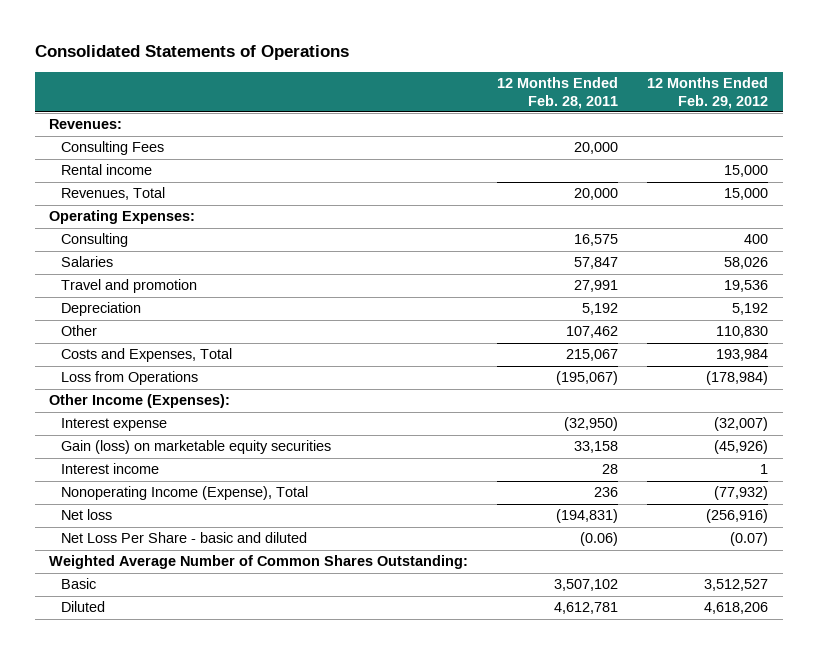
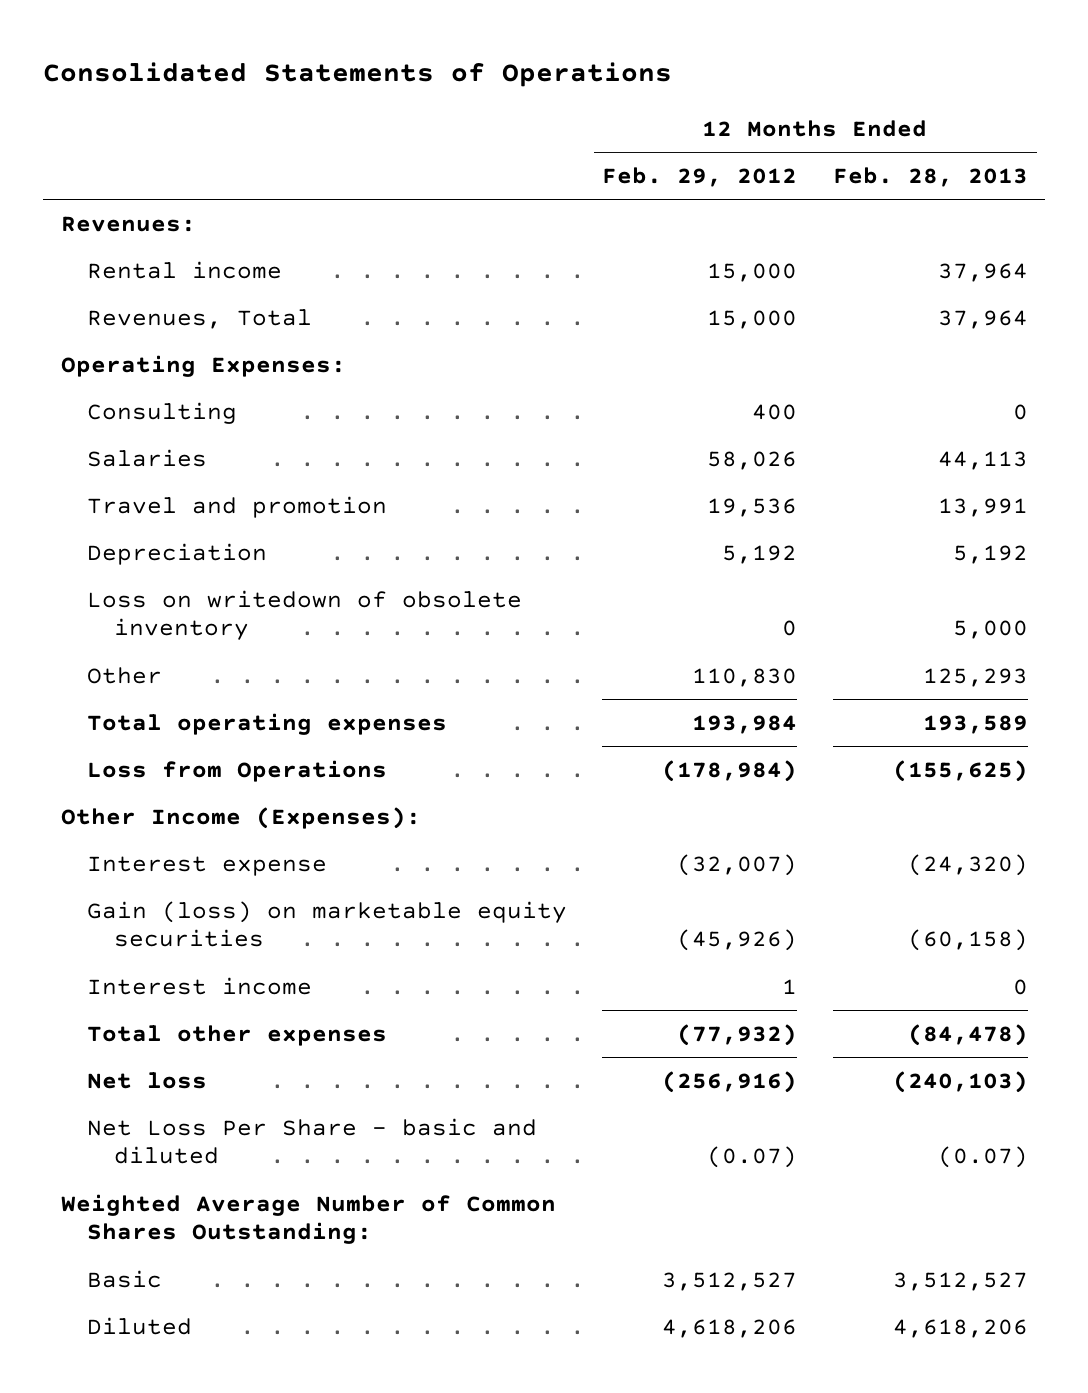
[497,77,619,109] 12 Months Ended Feb. 28, 2011 -> none
none -> [832,167,1028,188] Feb. 28, 2013
[60,141,164,156] Consulting Fees -> none
none -> [87,589,523,641] Loss on writedown of obsolete inventory
[60,348,232,363] Costs and Expenses, Total -> [87,712,448,735] Total operating expenses
[60,486,308,501] Nonoperating Income (Expense), Total -> [87,1024,388,1046] Total other expenses

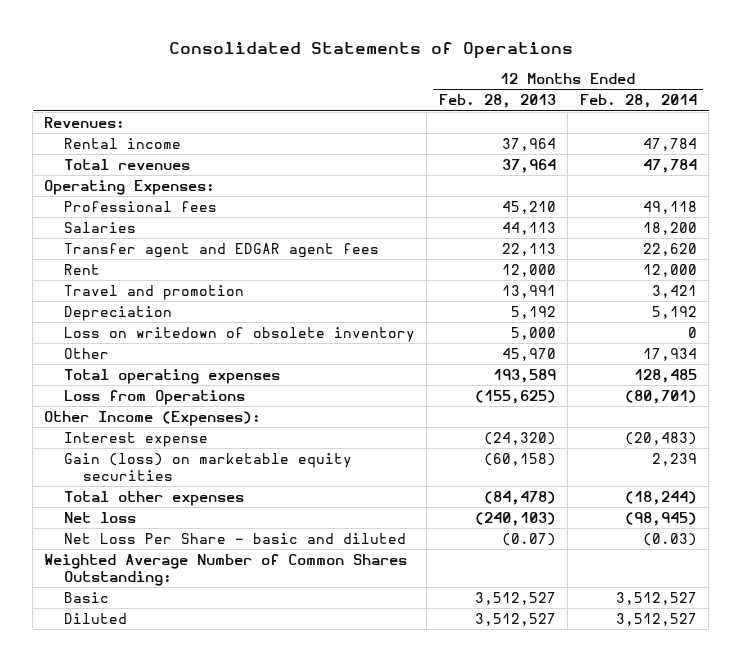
[602,167,798,188] Feb. 29, 2012 -> none
none -> [579,94,697,109] Feb. 28, 2014
[87,308,313,329] Revenues, Total -> [63,158,190,170] Total revenues
[87,401,238,424] Consulting -> none
none -> [63,200,217,212] Professional fees
none -> [63,242,379,258] Transfer agent and EDGAR agent fees
none -> [63,263,100,275] Rent
[922,667,1028,687] 125,293 -> [501,347,556,361] 45,970
[87,976,313,995] Interest income -> none
[892,1318,1028,1338] 4,618,206 -> [474,612,556,626] 3,512,527

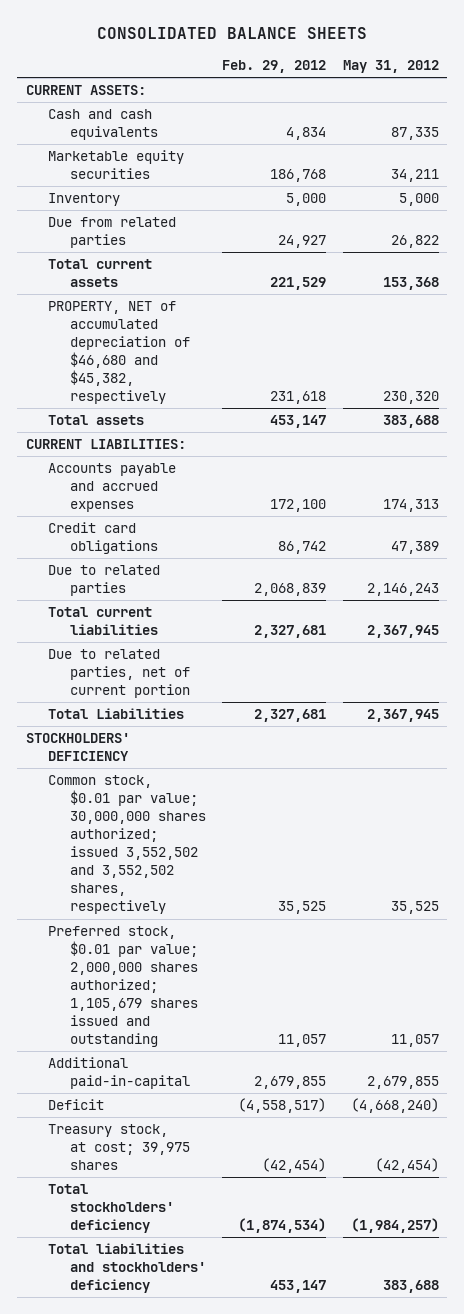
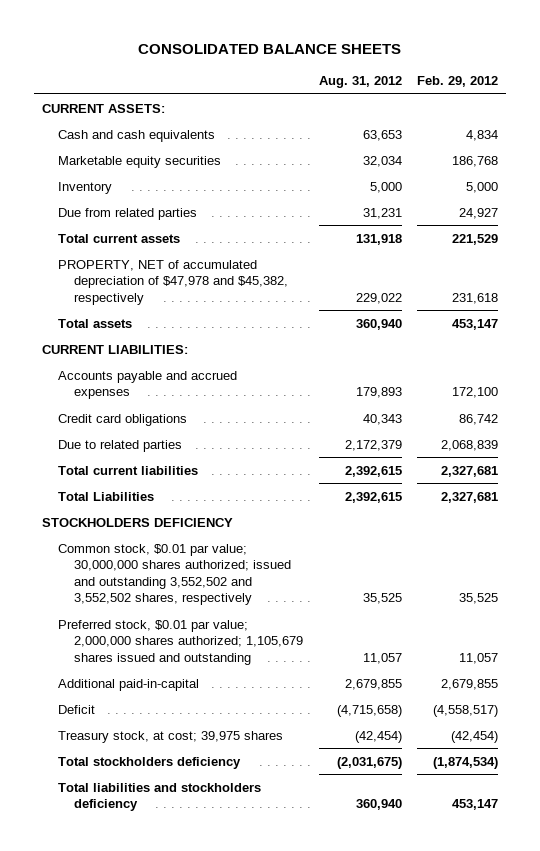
[342,60,439,74] May 31, 2012 -> none
none -> [318,75,402,88] Aug. 31, 2012
[47,301,190,405] PROPERTY, NET of accumulated depreciation of $46,680 and $45,382, respectively -> [58,259,289,305] PROPERTY, NET of accumulated depreciation of $47,978 and $45,382, respectively
[47,649,190,699] Due to related parties, net of current portion -> none
[25,733,130,762] STOCKHOLDERS' DEFICIENCY -> [41,517,233,527] STOCKHOLDERS DEFICIENCY
[47,775,206,915] Common stock, $0.01 par value; 30,000,000 shares authorized; issued 3,552,502 and 3,552,502 shares, respectively -> [58,543,292,605] Common stock, $0.01 par value; 30,000,000 shares authorized; issued and outstanding 3,552,502 and 3,552,502 shares, respectively
[47,1184,174,1234] Total stockholders' deficiency -> [58,756,242,769] Total stockholders deficiency
[47,1243,206,1294] Total liabilities and stockholders' deficiency -> [58,782,262,812] Total liabilities and stockholders deficiency

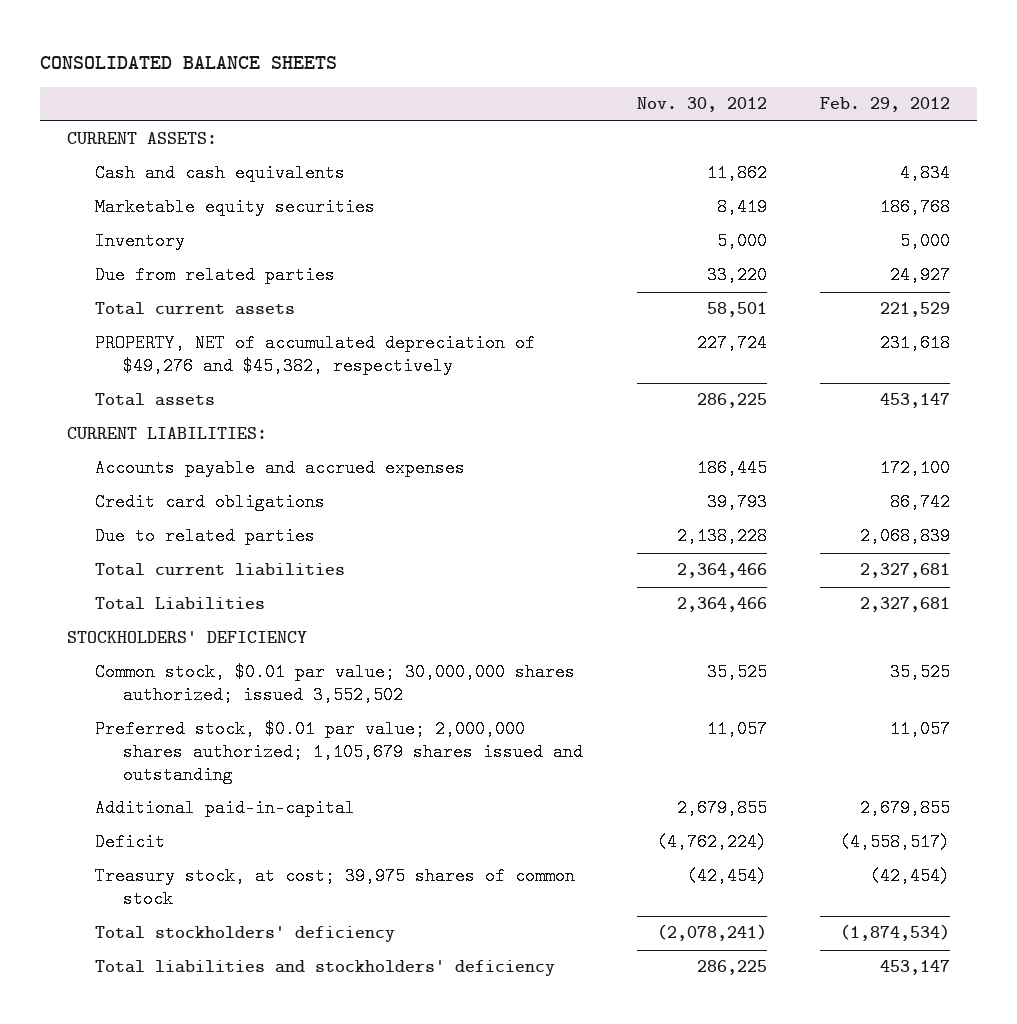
[318,75,402,88] Aug. 31, 2012 -> none
none -> [636,97,767,113] Nov. 30, 2012
[58,259,289,305] PROPERTY, NET of accumulated depreciation of $47,978 and $45,382, respectively -> [95,334,536,376] PROPERTY, NET of accumulated depreciation of $49,276 and $45,382, respectively
[41,517,233,527] STOCKHOLDERS DEFICIENCY -> [67,631,308,644] STOCKHOLDERS' DEFICIENCY
[58,543,292,605] Common stock, $0.01 par value; 30,000,000 shares authorized; issued and outstanding 3,552,502 and 3,552,502 shares, respectively -> [95,663,576,705] Common stock, $0.01 par value; 30,000,000 shares authorized; issued 3,552,502
[58,730,284,743] Treasury stock, at cost; 39,975 shares -> [95,867,576,909] Treasury stock, at cost; 39,975 shares of common stock
[58,756,242,769] Total stockholders deficiency -> [95,926,396,943] Total stockholders' deficiency
[58,782,262,812] Total liabilities and stockholders deficiency -> [95,960,556,977] Total liabilities and stockholders' deficiency

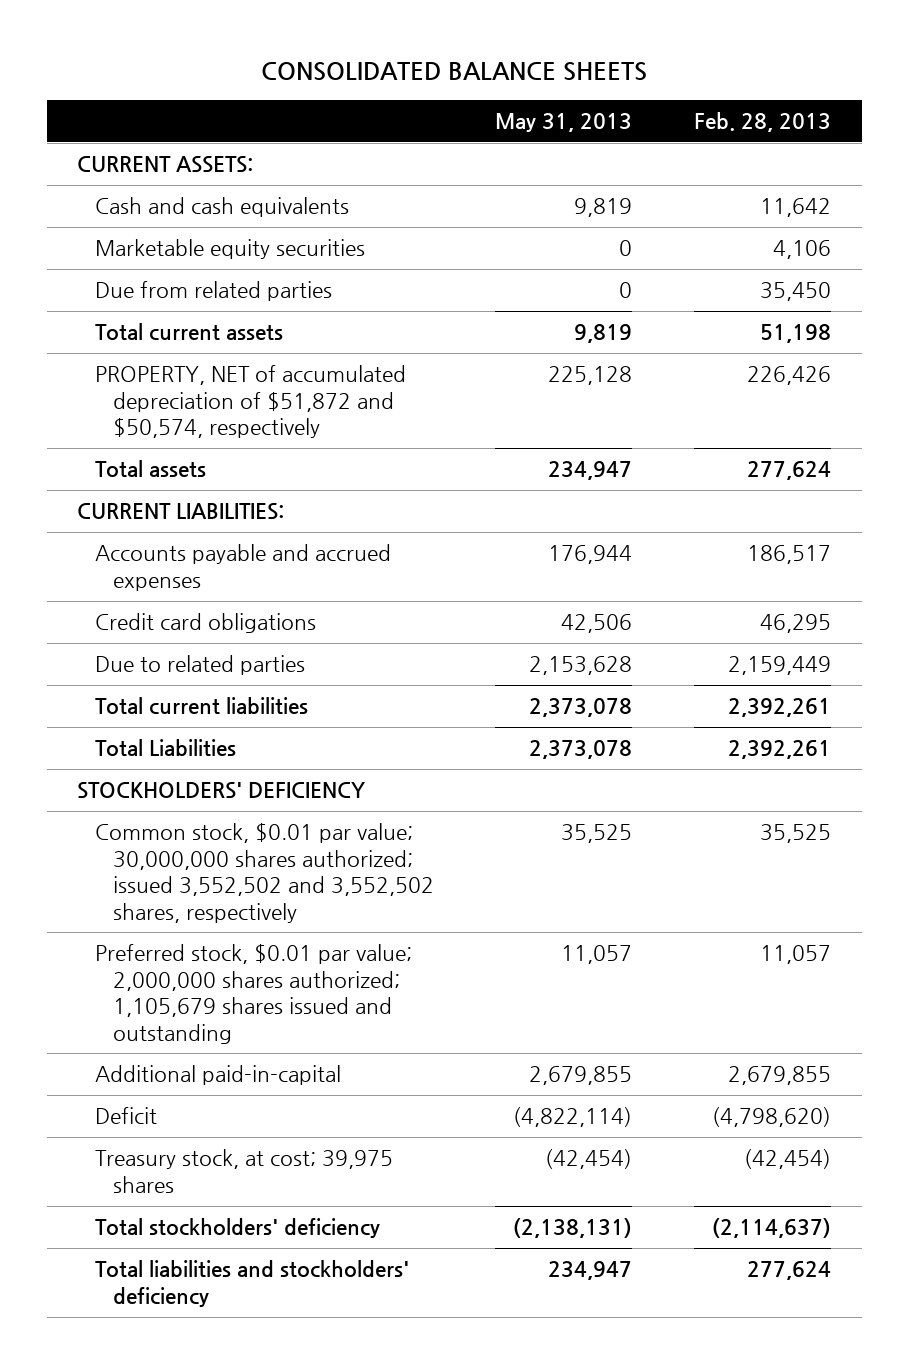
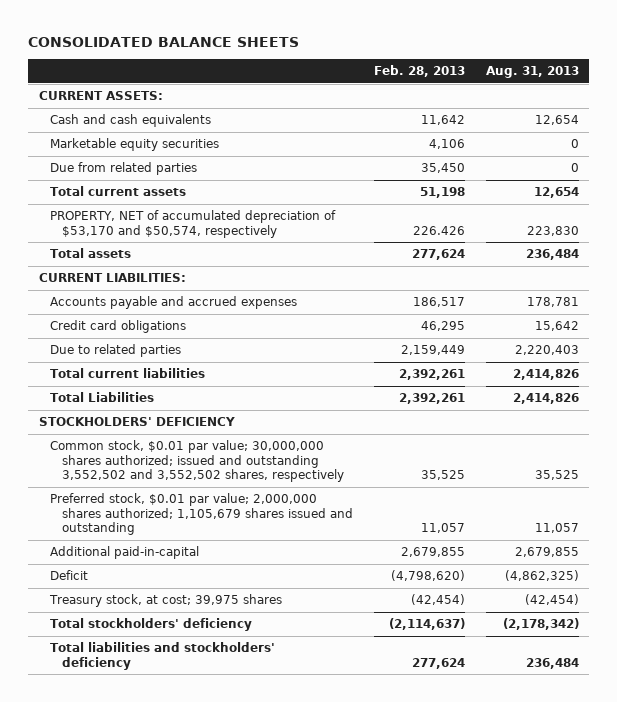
[495,113,633,133] May 31, 2013 -> none
none -> [485,66,579,79] Aug. 31, 2013
[94,365,406,439] PROPERTY, NET of accumulated depreciation of $51,872 and $50,574, respectively -> [50,210,337,238] PROPERTY, NET of accumulated depreciation of $53,170 and $50,574, respectively
[746,366,831,386] 226,426 -> [412,225,465,235] 226.426
[94,823,434,923] Common stock, $0.01 par value; 30,000,000 shares authorized; issued 3,552,502 and 3,552,502 shares, respectively -> [50,440,345,483] Common stock, $0.01 par value; 30,000,000 shares authorized; issued and outstanding 3,552,502 and 3,552,502 shares, respectively

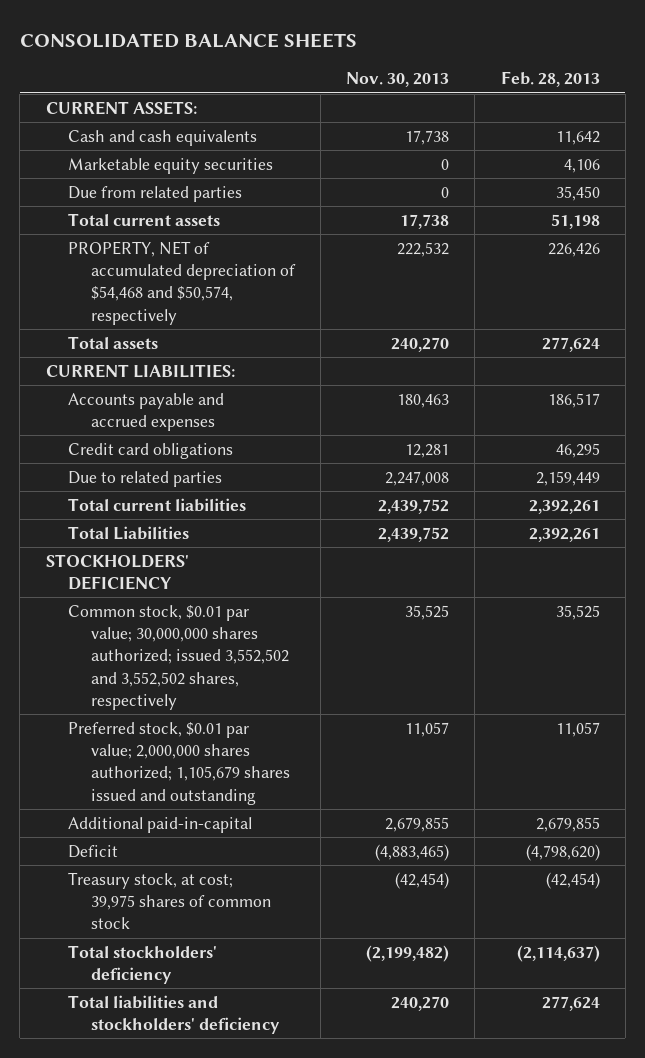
[485,66,579,79] Aug. 31, 2013 -> none
none -> [346,72,450,88] Nov. 30, 2013
[50,210,337,238] PROPERTY, NET of accumulated depreciation of $53,170 and $50,574, respectively -> [68,240,297,325] PROPERTY, NET of accumulated depreciation of $54,468 and $50,574, respectively
[412,225,465,235] 226.426 -> [547,242,600,257] 226,426
[50,440,345,483] Common stock, $0.01 par value; 30,000,000 shares authorized; issued and outstanding 3,552,502 and 3,552,502 shares, respectively -> [68,604,290,710] Common stock, $0.01 par value; 30,000,000 shares authorized; issued 3,552,502 and 3,552,502 shares, respectively
[49,594,283,608] Treasury stock, at cost; 39,975 shares -> [68,871,272,930] Treasury stock, at cost; 39,975 shares of common stock

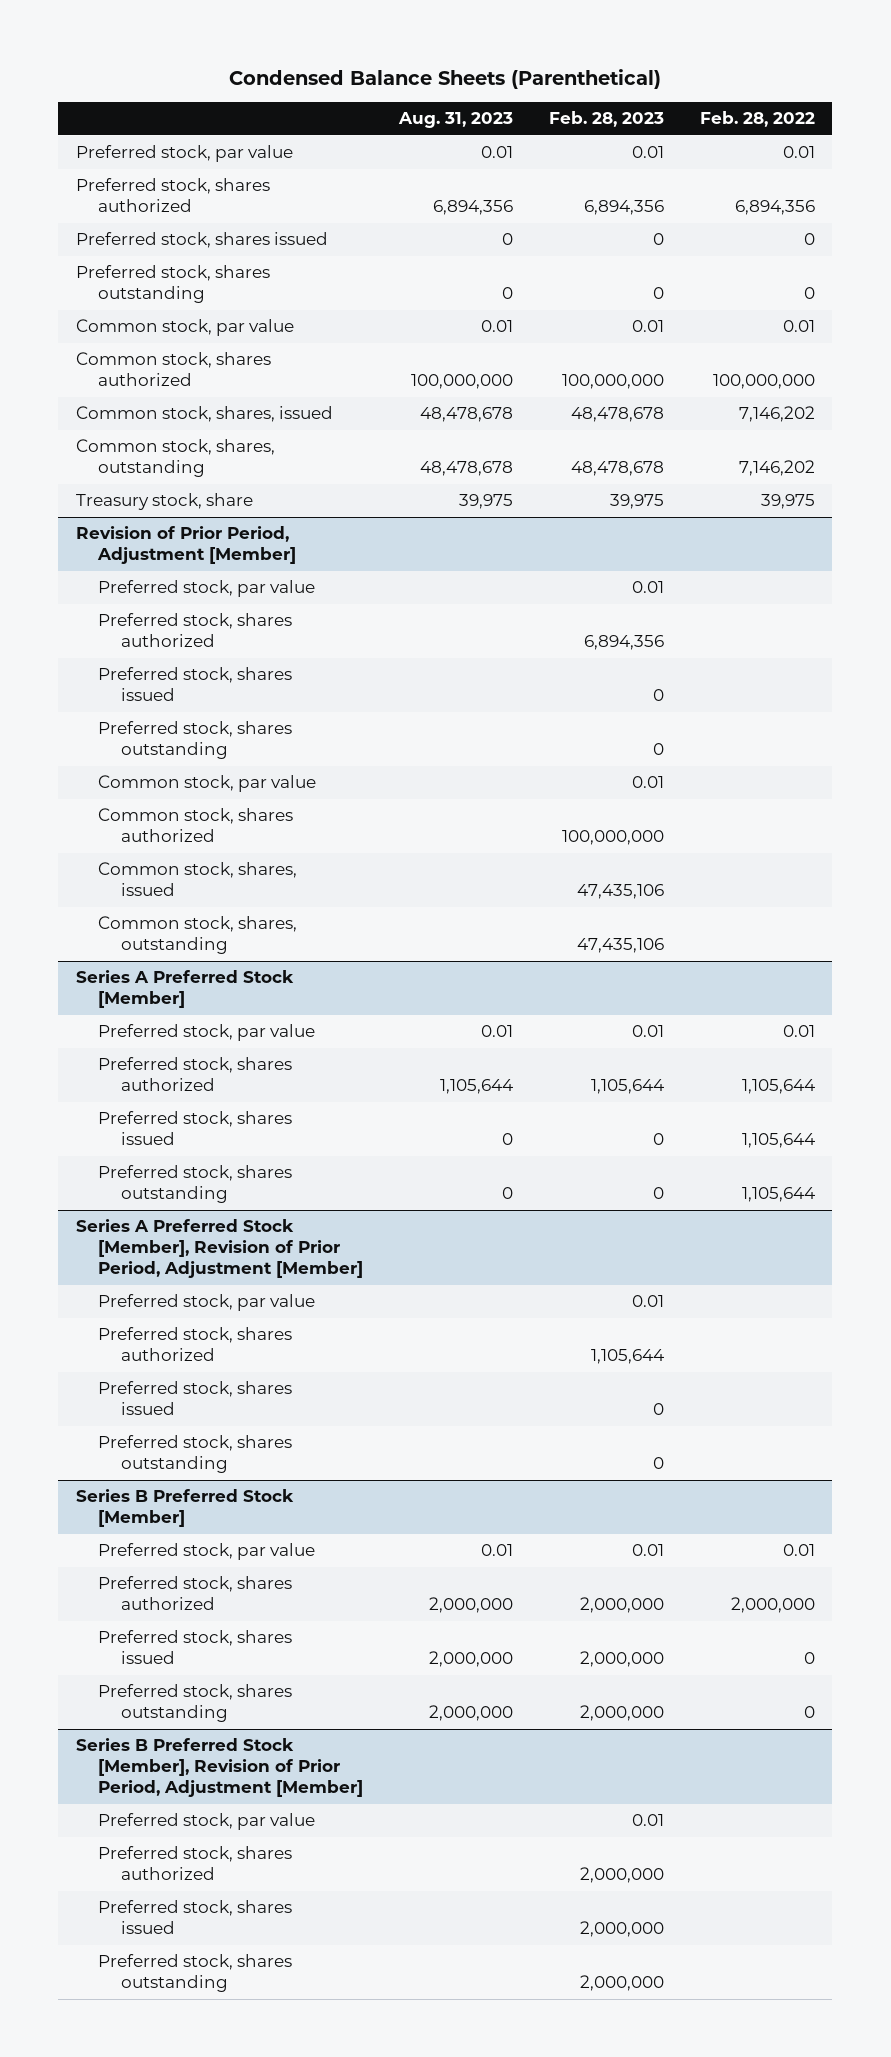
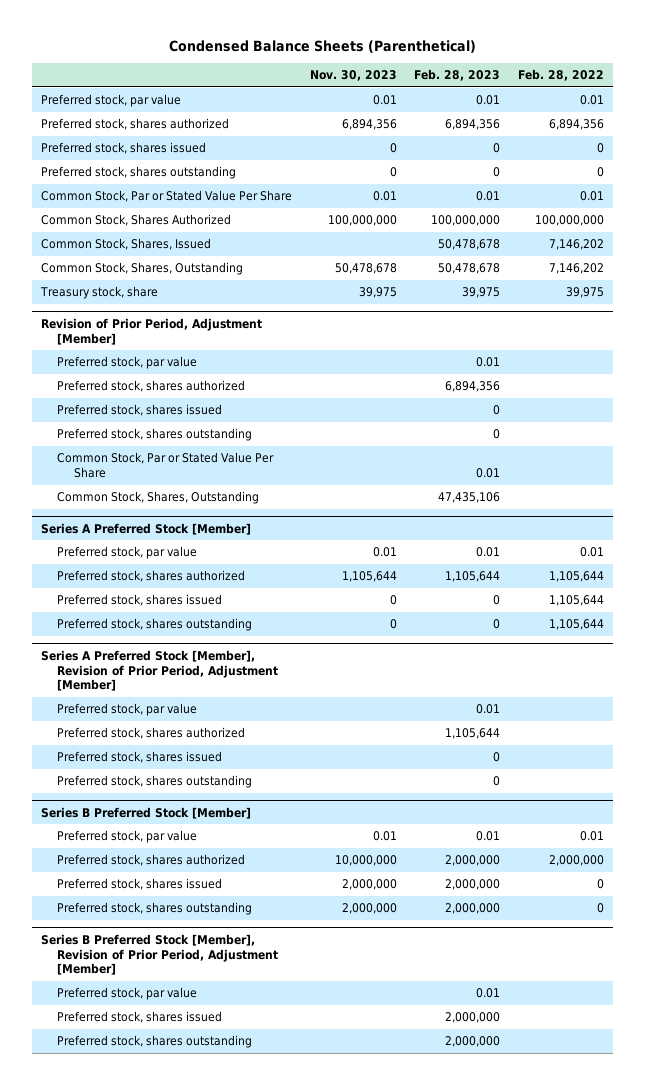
[398,112,514,129] Aug. 31, 2023 -> none
none -> [309,70,397,82] Nov. 30, 2023
[76,319,295,337] Common stock, par value -> [41,190,293,203] Common Stock, Par or Stated Value Per Share
[76,352,272,387] Common stock, shares authorized -> [41,214,232,227] Common Stock, Shares Authorized
[76,406,334,423] Common stock, shares, issued -> [41,238,212,251] Common Stock, Shares, Issued
[570,407,664,423] 48,478,678 -> [438,239,501,251] 50,478,678
[76,439,276,478] Common stock, shares, outstanding -> [41,262,244,276] Common Stock, Shares, Outstanding
[570,461,664,477] 48,478,678 -> [438,263,501,275] 50,478,678
[98,808,294,843] Common stock, shares authorized -> none
[98,862,298,897] Common stock, shares, issued -> none
[98,775,317,793] Common stock, par value -> [57,452,275,479] Common Stock, Par or Stated Value Per Share
[98,916,298,955] Common stock, shares, outstanding -> [57,491,260,505] Common Stock, Shares, Outstanding
[98,1846,293,1881] Preferred stock, shares authorized -> none

